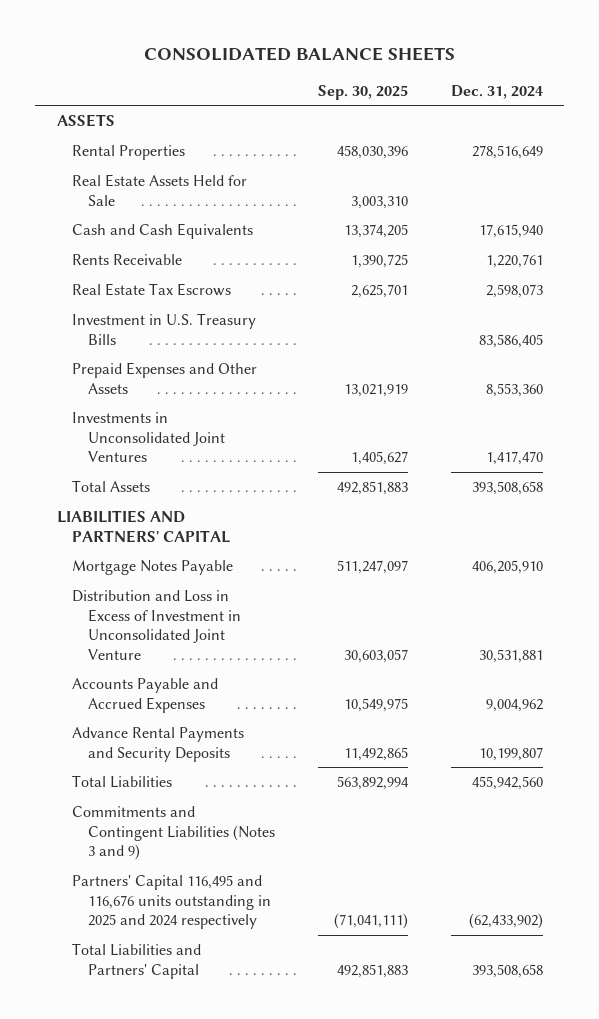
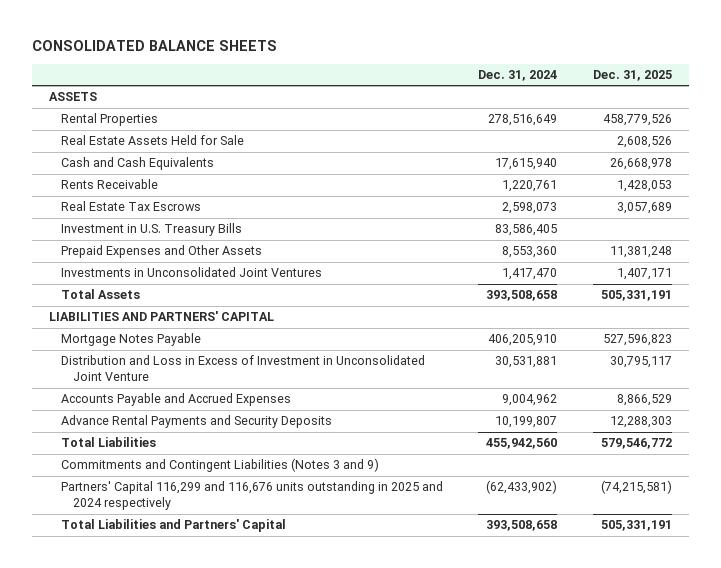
[317,84,408,100] Sep. 30, 2025 -> none
none -> [592,69,672,81] Dec. 31, 2025
[72,874,272,930] Partners' Capital 116,495 and 116,676 units outstanding in 2025 and 2024 respectively -> [61,481,444,511] Partners' Capital 116,299 and 116,676 units outstanding in 2025 and 2024 respectively

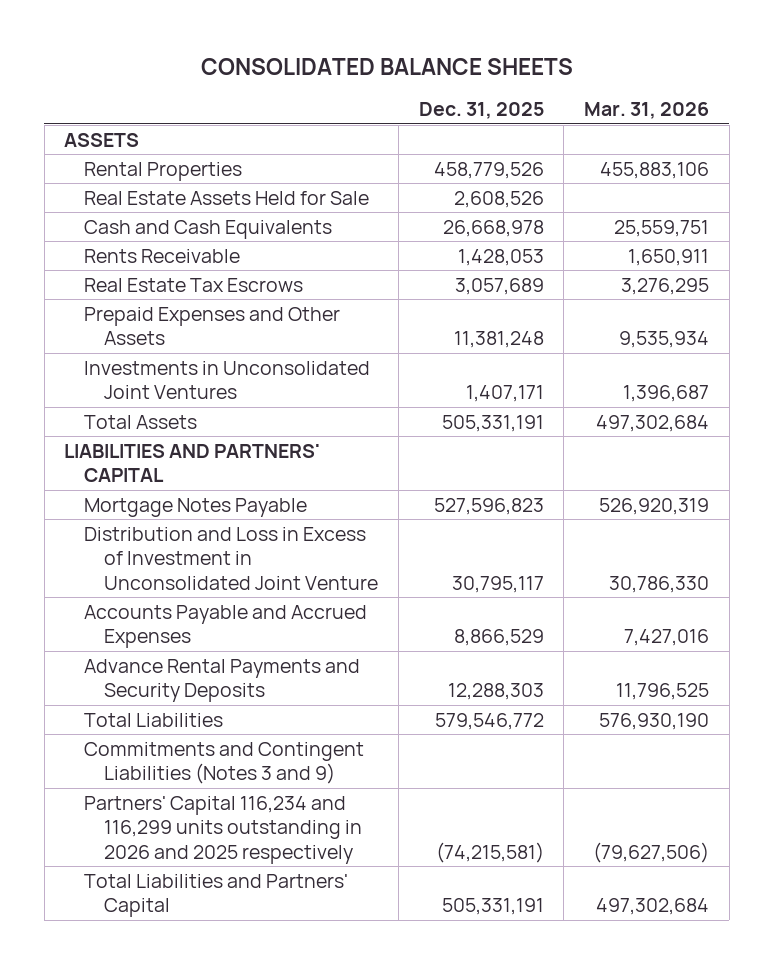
[478,69,558,81] Dec. 31, 2024 -> none
none -> [583,102,709,120] Mar. 31, 2026
[61,223,243,237] Investment in U.S. Treasury Bills -> none
[61,481,444,511] Partners' Capital 116,299 and 116,676 units outstanding in 2025 and 2024 respectively -> [84,795,363,864] Partners' Capital 116,234 and 116,299 units outstanding in 2026 and 2025 respectively

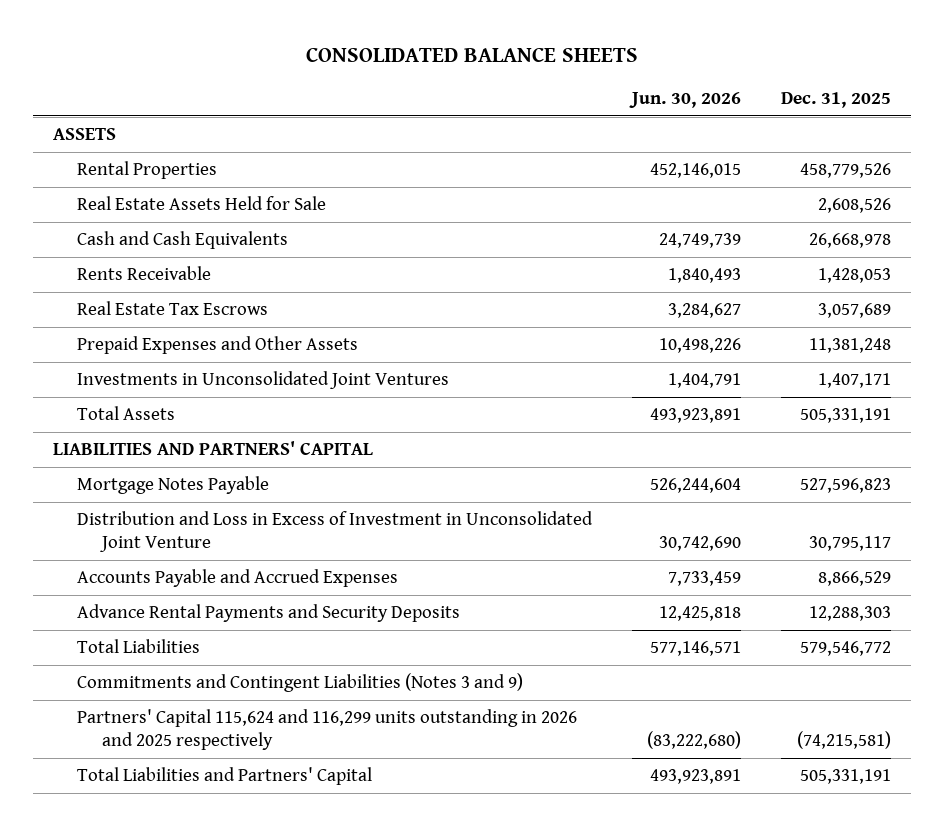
[583,102,709,120] Mar. 31, 2026 -> none
none -> [629,92,742,109] Jun. 30, 2026
[84,795,363,864] Partners' Capital 116,234 and 116,299 units outstanding in 2026 and 2025 respectively -> [77,709,578,750] Partners' Capital 115,624 and 116,299 units outstanding in 2026 and 2025 respectively

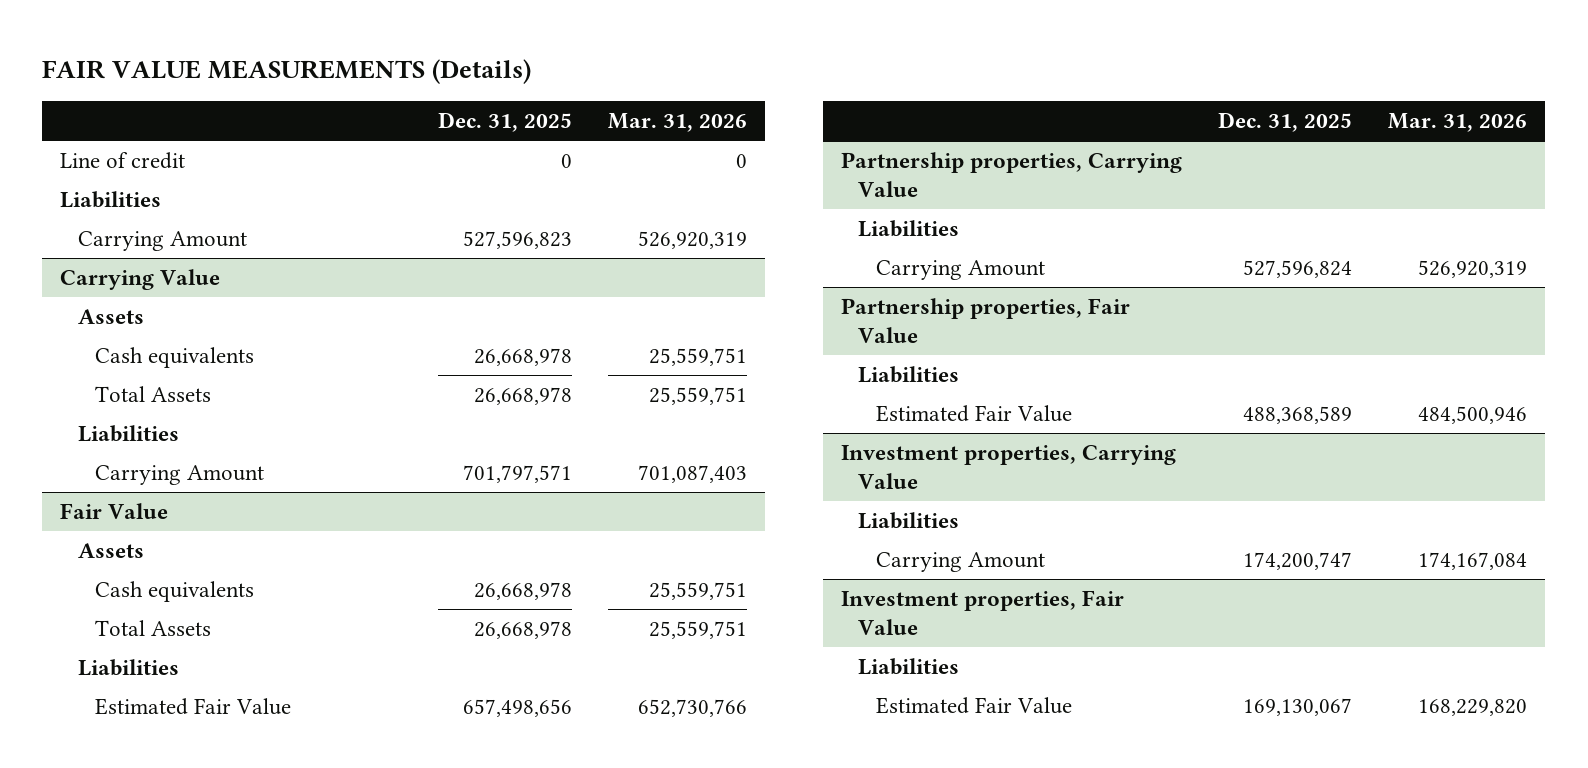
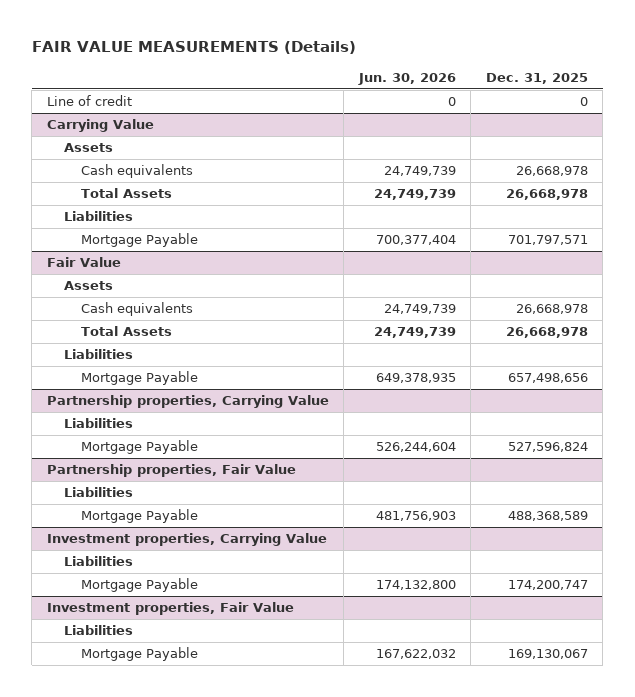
[607,113,747,133] Mar. 31, 2026 -> none
none -> [357,72,456,85] Jun. 30, 2026
[60,190,162,208] Liabilities -> none
[77,230,247,251] Carrying Amount -> none
[95,464,265,485] Carrying Amount -> [81,233,199,248] Mortgage Payable
[95,697,292,715] Estimated Fair Value -> [81,371,199,386] Mortgage Payable
[875,259,1045,280] Carrying Amount -> [81,440,199,455] Mortgage Payable
[875,404,1072,422] Estimated Fair Value -> [81,509,199,524] Mortgage Payable
[875,551,1045,572] Carrying Amount -> [81,578,199,593] Mortgage Payable
[875,696,1072,714] Estimated Fair Value -> [81,647,199,662] Mortgage Payable

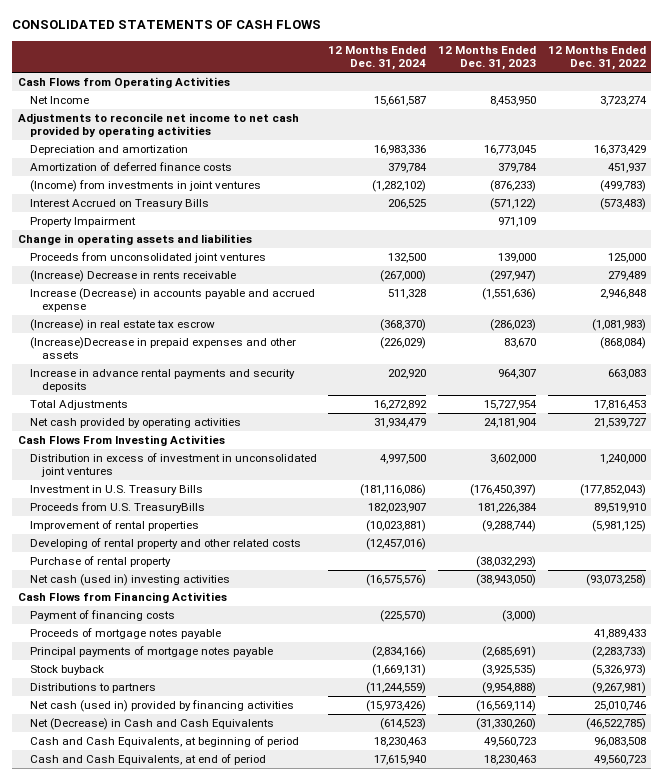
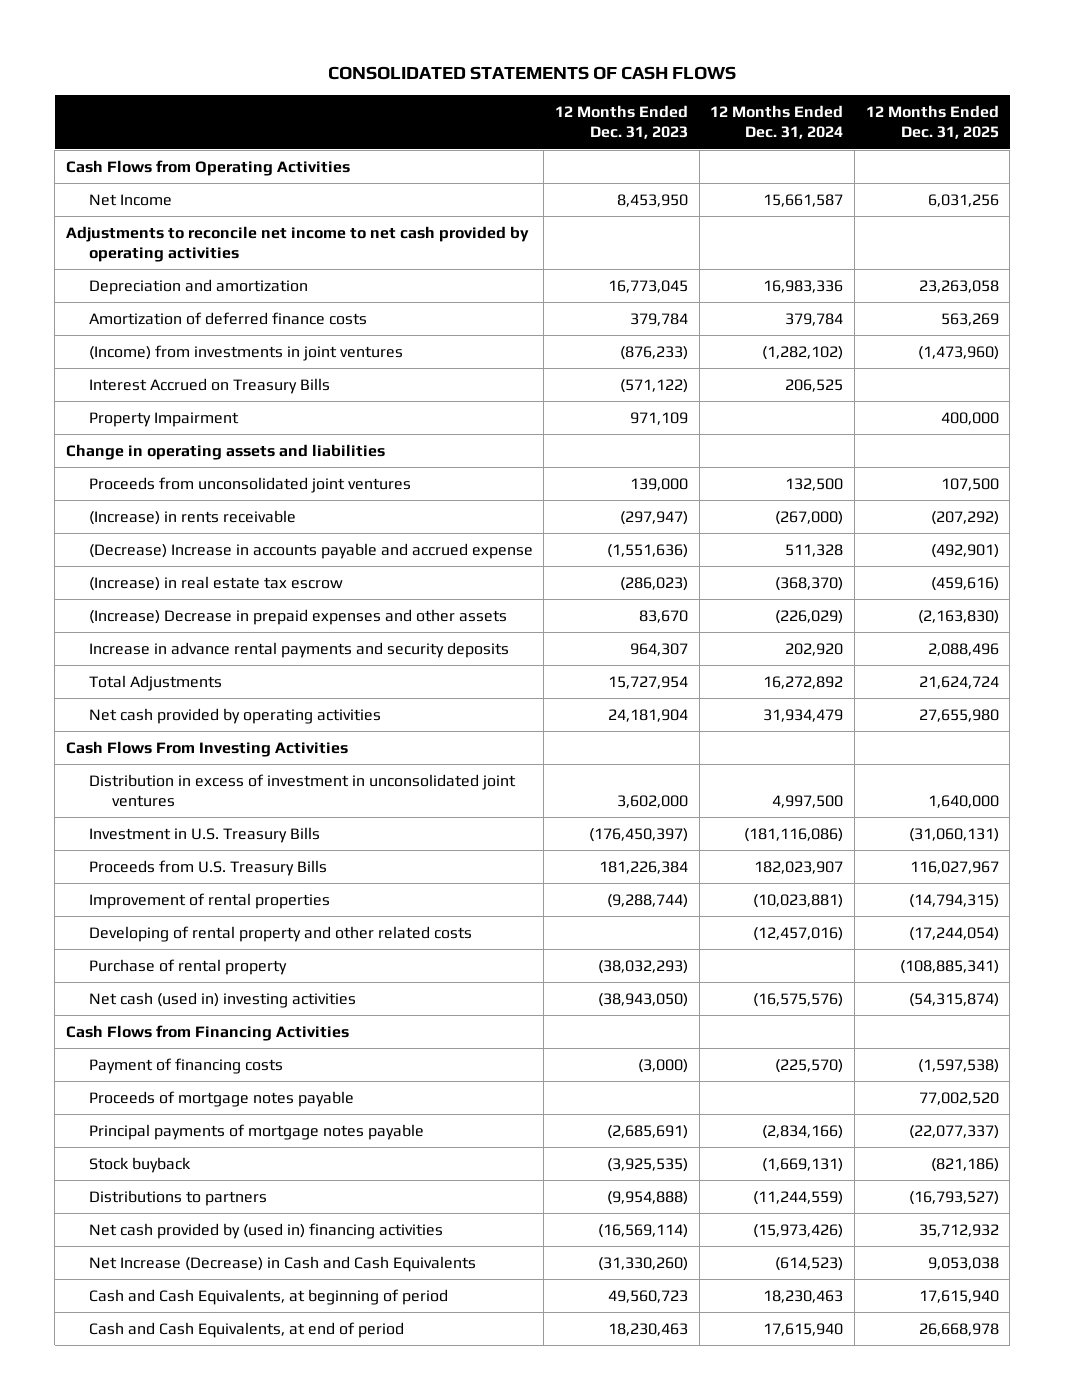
[547,45,646,71] 12 Months Ended Dec. 31, 2022 -> none
none -> [865,104,999,140] 12 Months Ended Dec. 31, 2025
[29,270,236,283] (Increase) Decrease in rents receivable -> [88,509,296,525] (Increase) in rents receivable
[29,288,315,313] Increase (Decrease) in accounts payable and accrued expense -> [88,542,533,559] (Decrease) Increase in accounts payable and accrued expense
[29,337,296,360] (Increase)Decrease in prepaid expenses and other assets -> [88,608,507,625] (Increase) Decrease in prepaid expenses and other assets
[29,502,205,514] Proceeds from U.S. TreasuryBills -> [88,859,327,876] Proceeds from U.S. Treasury Bills
[29,700,294,713] Net cash (used in) provided by financing activities -> [88,1222,443,1239] Net cash provided by (used in) financing activities
[29,718,274,731] Net (Decrease) in Cash and Cash Equivalents -> [88,1255,476,1272] Net Increase (Decrease) in Cash and Cash Equivalents

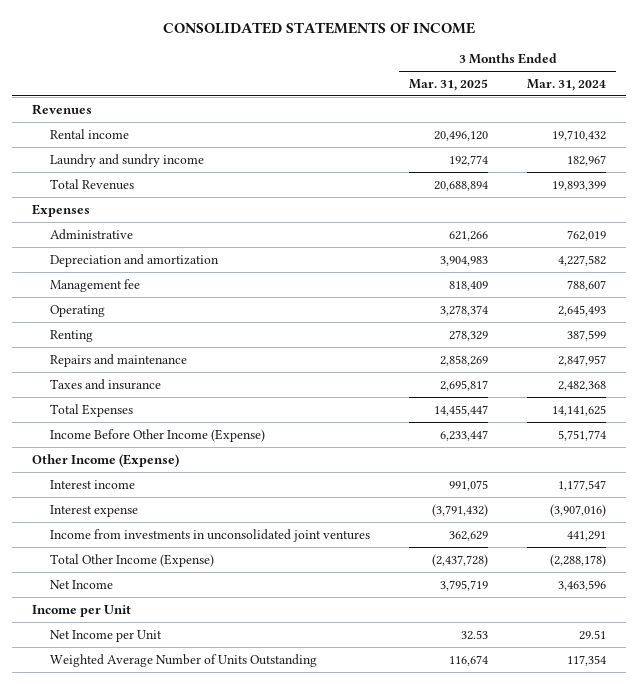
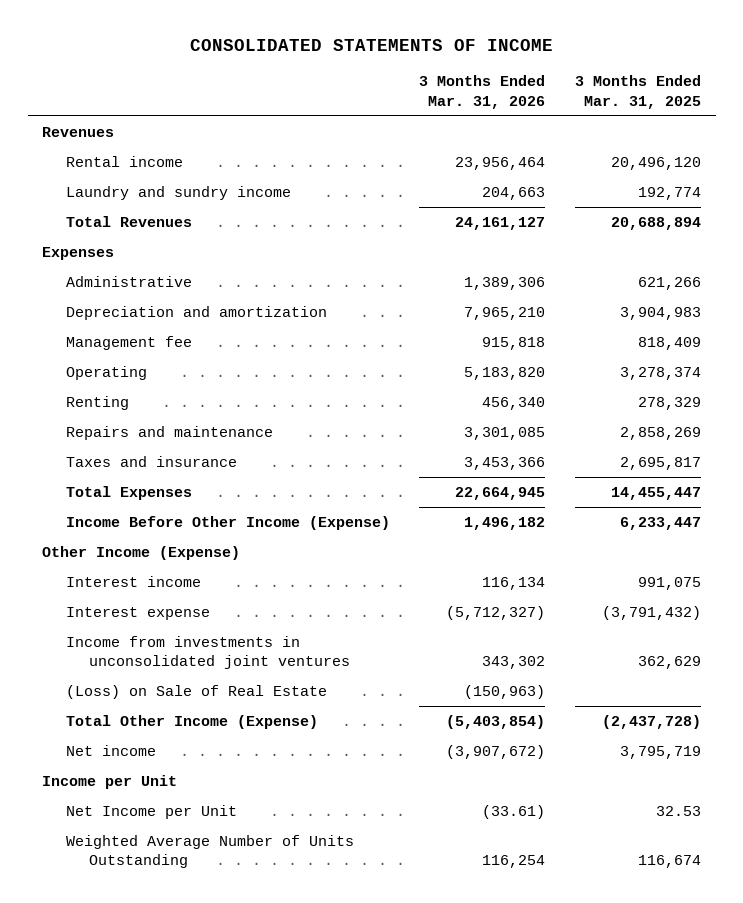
[527,78,607,91] Mar. 31, 2024 -> none
none -> [419,75,546,109] 3 Months Ended Mar. 31, 2026
none -> [65,685,327,700] (Loss) on Sale of Real Estate
[50,579,114,589] Net Income -> [65,745,156,757] Net income

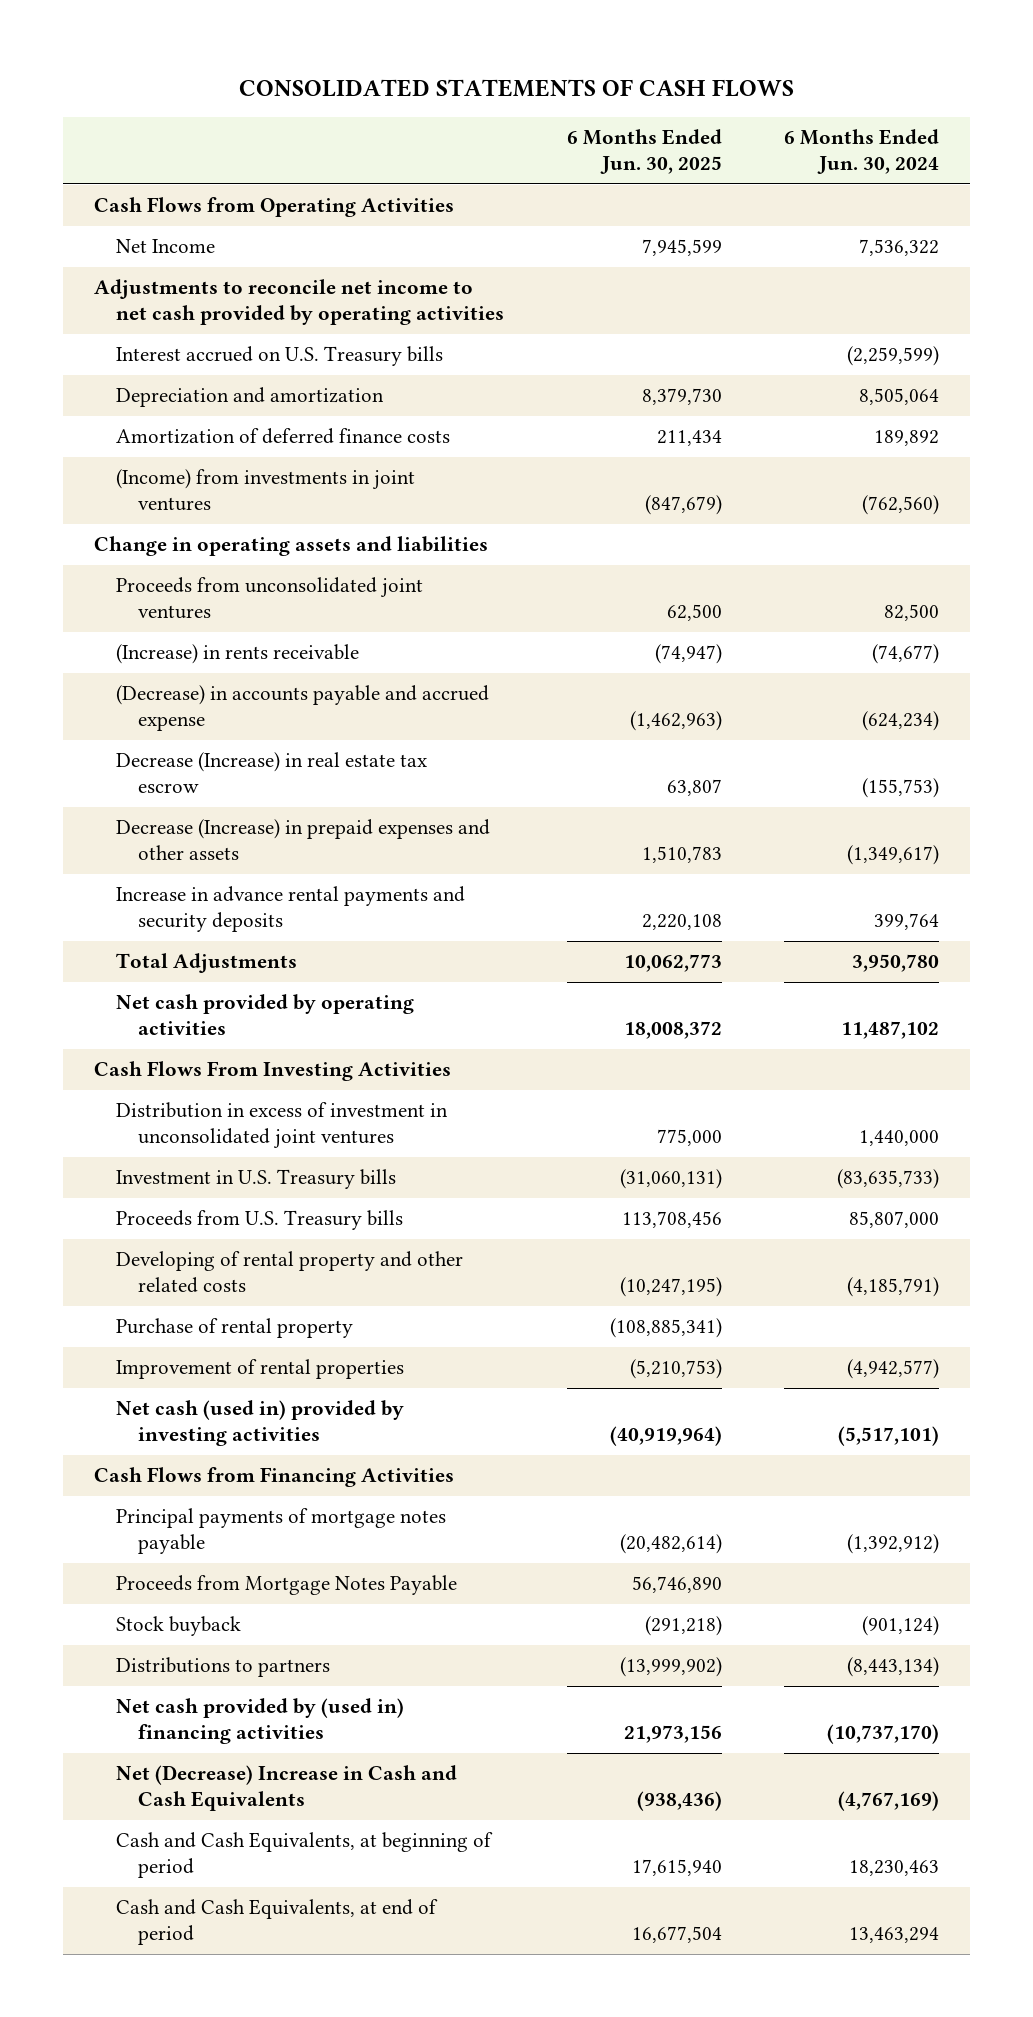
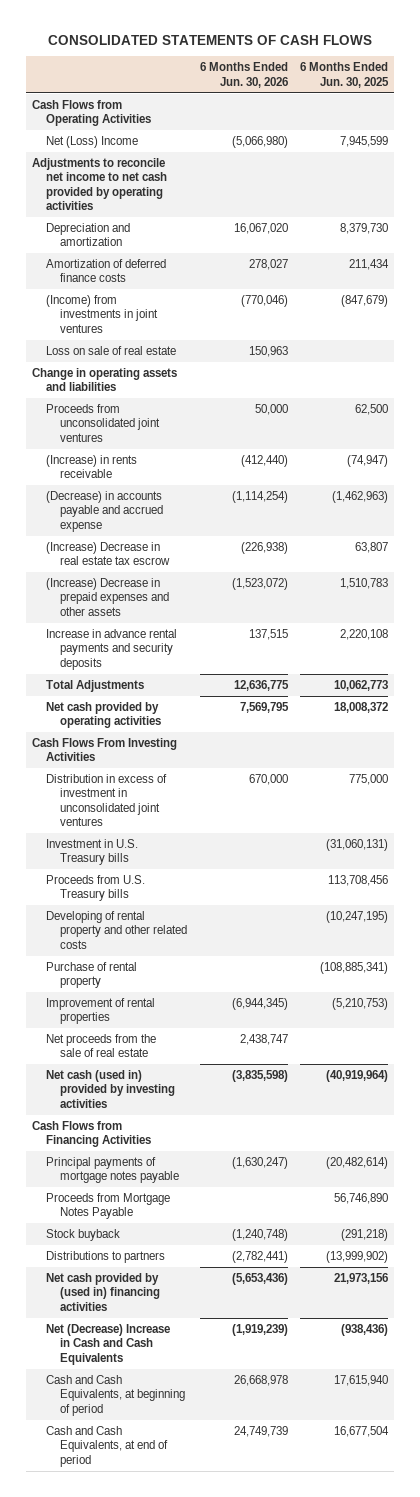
[783,129,939,175] 6 Months Ended Jun. 30, 2024 -> none
none -> [199,62,288,88] 6 Months Ended Jun. 30, 2026
[116,239,216,254] Net Income -> [46,136,139,149] Net (Loss) Income
[116,346,444,367] Interest accrued on U.S. Treasury bills -> none
none -> [46,346,177,356] Loss on sale of real estate
[116,752,428,794] Decrease (Increase) in real estate tax escrow -> [46,542,171,566] (Increase) Decrease in real estate tax escrow
[116,819,491,861] Decrease (Increase) in prepaid expenses and other assets -> [46,578,170,616] (Increase) Decrease in prepaid expenses and other assets
none -> [46,1034,157,1058] Net proceeds from the sale of real estate

